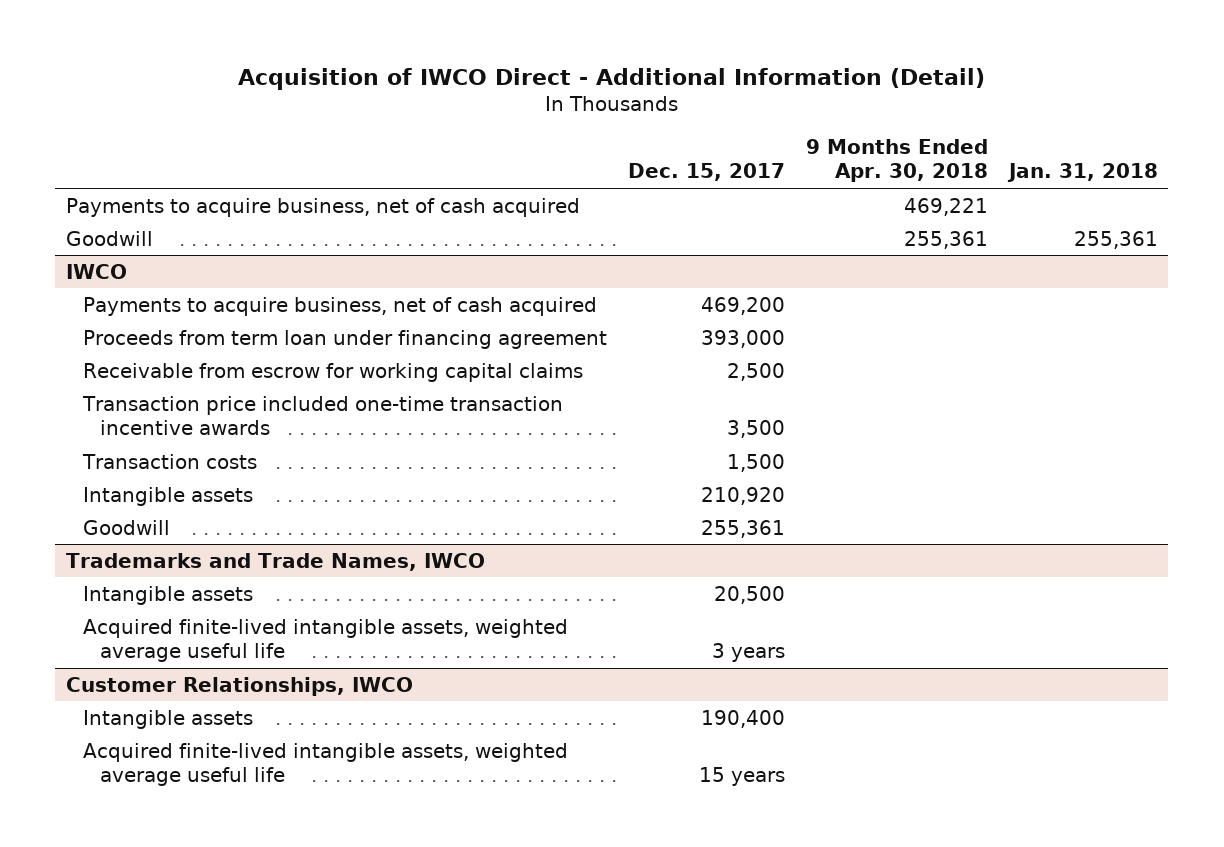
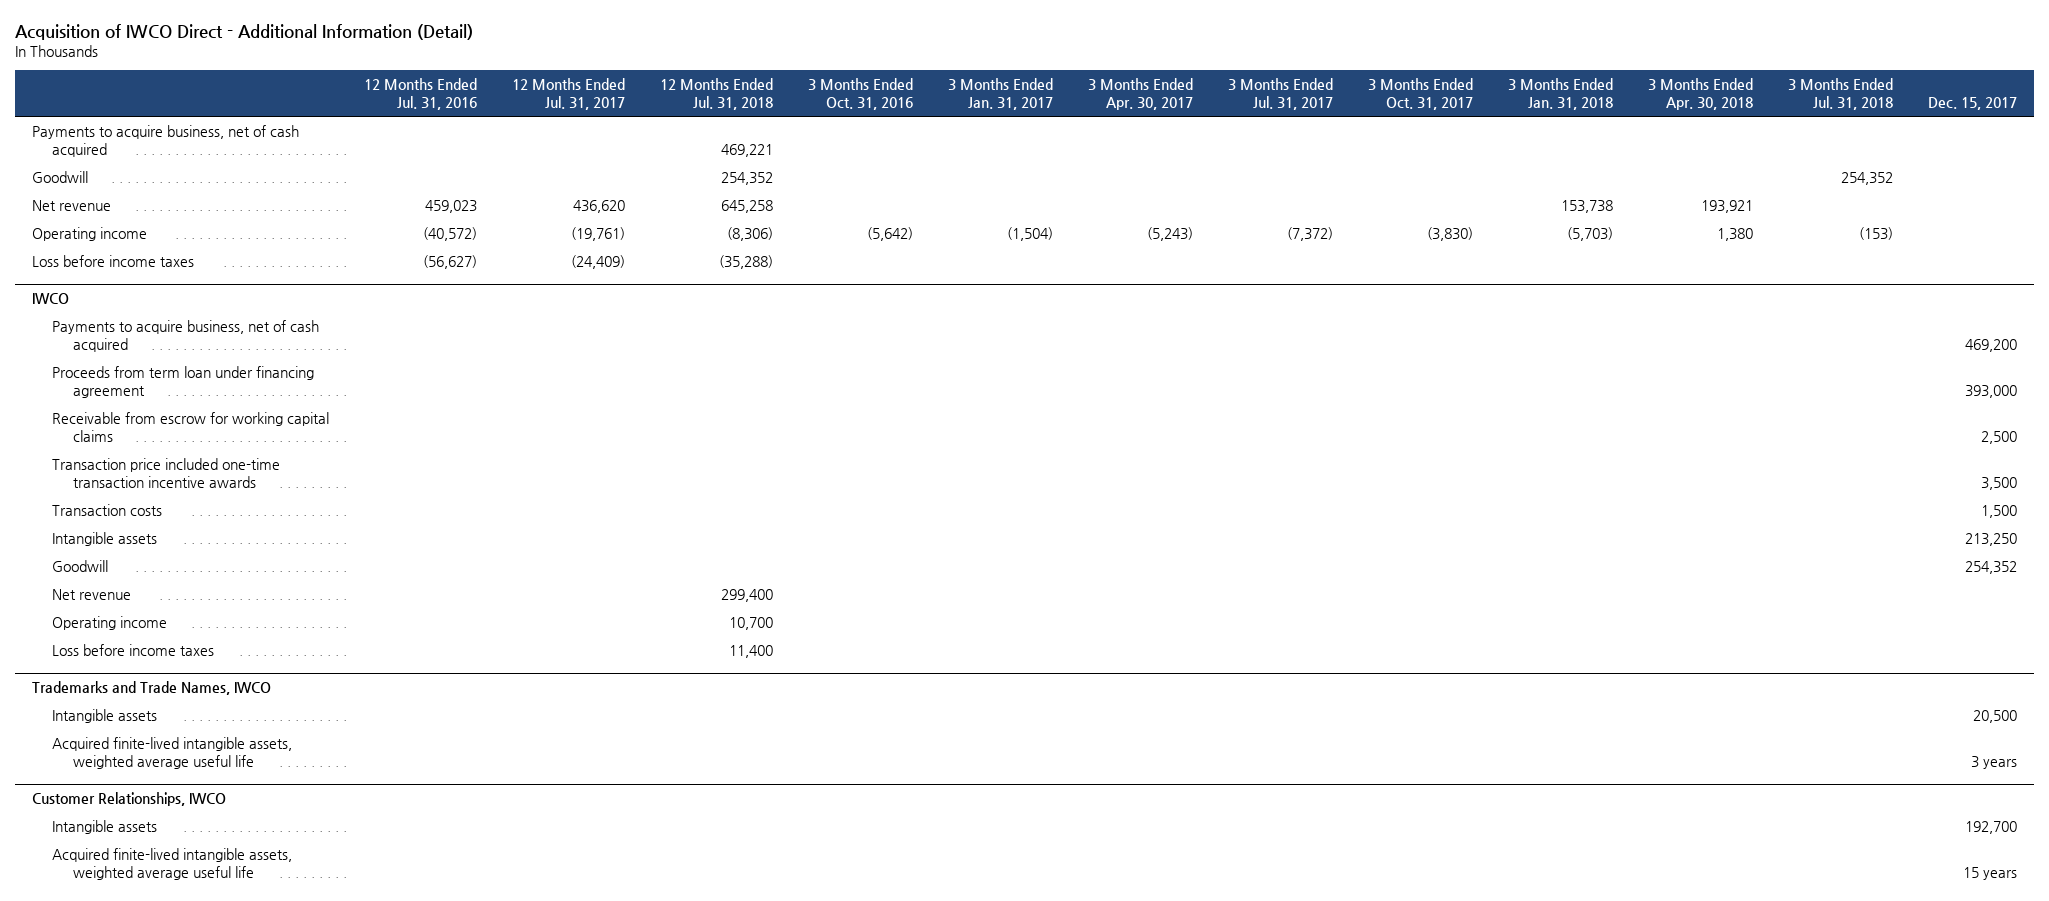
[805,139,988,183] 9 Months Ended Apr. 30, 2018 -> none
[1006,163,1158,183] Jan. 31, 2018 -> none
none -> [364,78,478,111] 12 Months Ended Jul. 31, 2016
none -> [512,78,626,111] 12 Months Ended Jul. 31, 2017
none -> [660,78,774,111] 12 Months Ended Jul. 31, 2018
none -> [808,78,914,111] 3 Months Ended Oct. 31, 2016
none -> [948,78,1054,111] 3 Months Ended Jan. 31, 2017
none -> [1088,78,1194,111] 3 Months Ended Apr. 30, 2017
none -> [1227,78,1333,111] 3 Months Ended Jul. 31, 2017
none -> [1367,78,1473,111] 3 Months Ended Oct. 31, 2017
none -> [1507,78,1613,111] 3 Months Ended Jan. 31, 2018
none -> [1647,78,1753,111] 3 Months Ended Apr. 30, 2018
none -> [1787,78,1893,111] 3 Months Ended Jul. 31, 2018
none -> [32,200,112,212] Net revenue
none -> [32,227,148,242] Operating income
none -> [32,255,195,268] Loss before income taxes
[700,486,785,505] 210,920 -> [1964,533,2017,547] 213,250
[700,519,785,538] 255,361 -> [1964,561,2017,575] 254,352
none -> [52,589,132,601] Net revenue
none -> [52,616,168,631] Operating income
none -> [52,644,215,657] Loss before income taxes
[700,709,785,728] 190,400 -> [1964,821,2017,835] 192,700

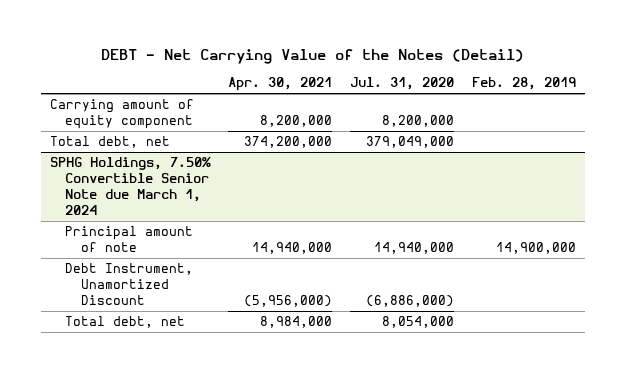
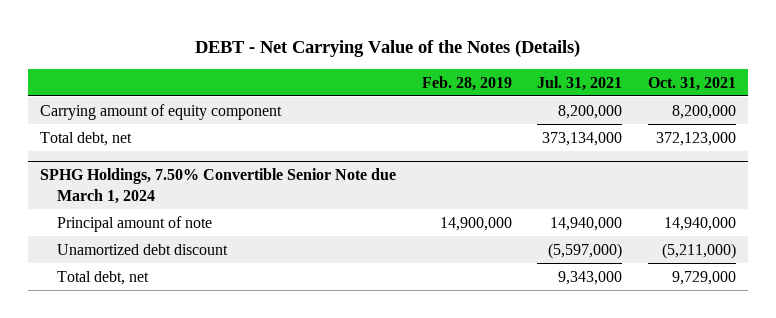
[100,48,524,64] DEBT - Net Carrying Value of the Notes (Detail) -> [195,39,581,57] DEBT - Net Carrying Value of the Notes (Details)
[227,77,332,92] Apr. 30, 2021 -> none
[349,77,454,91] Jul. 31, 2020 -> none
none -> [537,75,623,91] Jul. 31, 2021
none -> [647,76,736,91] Oct. 31, 2021
[65,263,194,306] Debt Instrument, Unamortized Discount -> [56,243,228,255] Unamortized debt discount

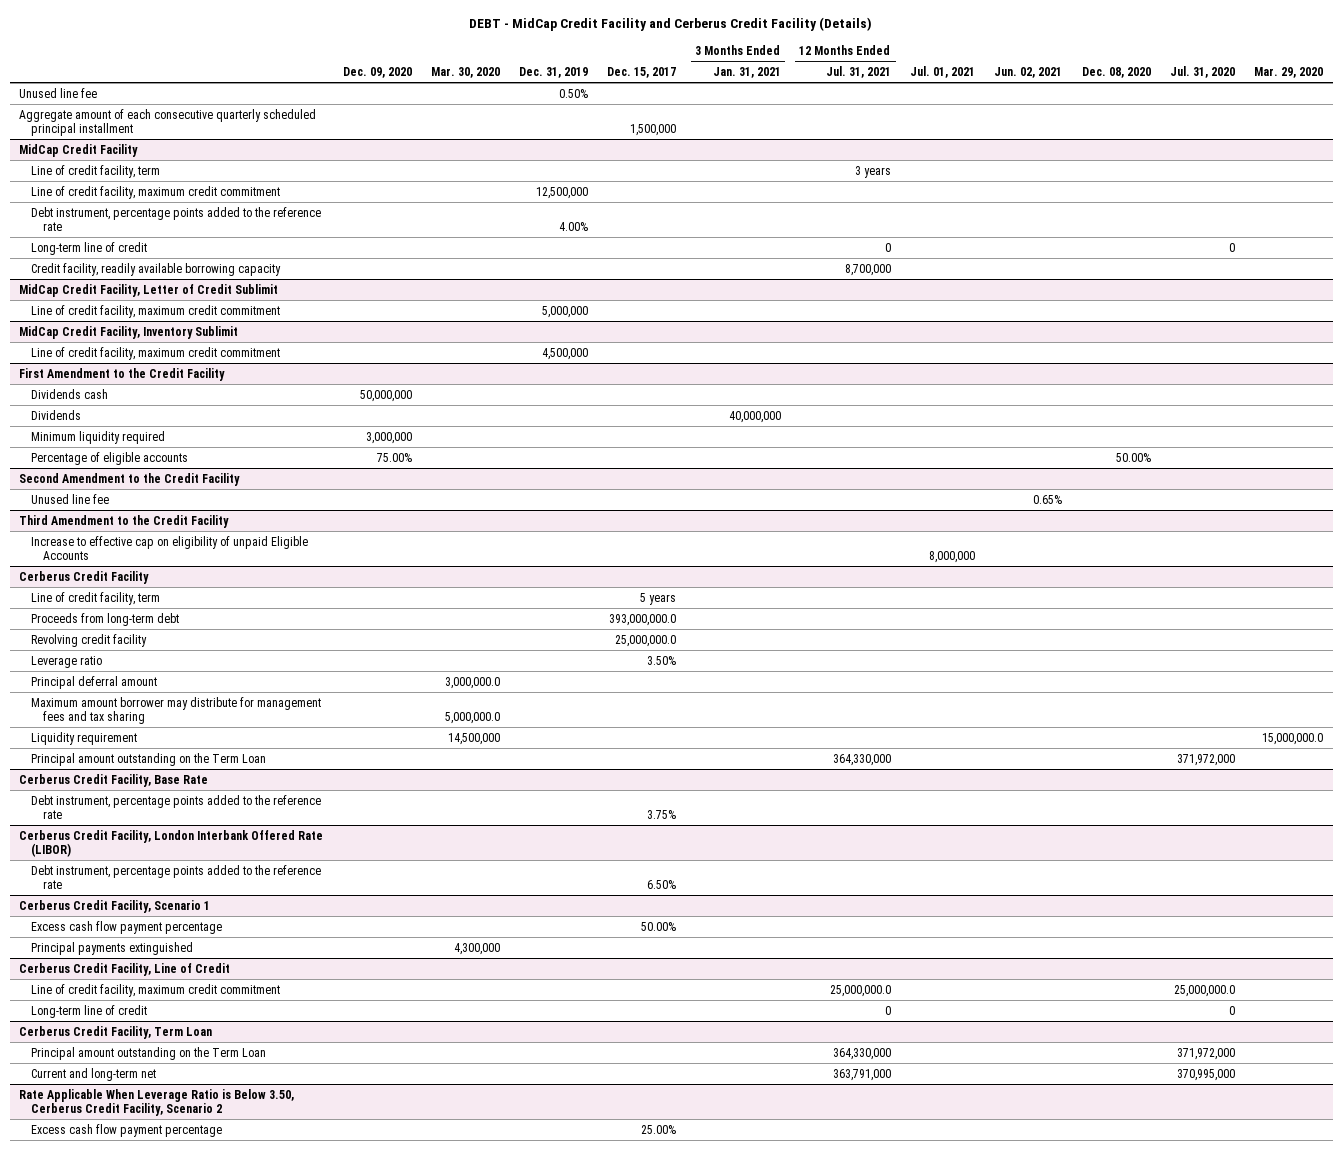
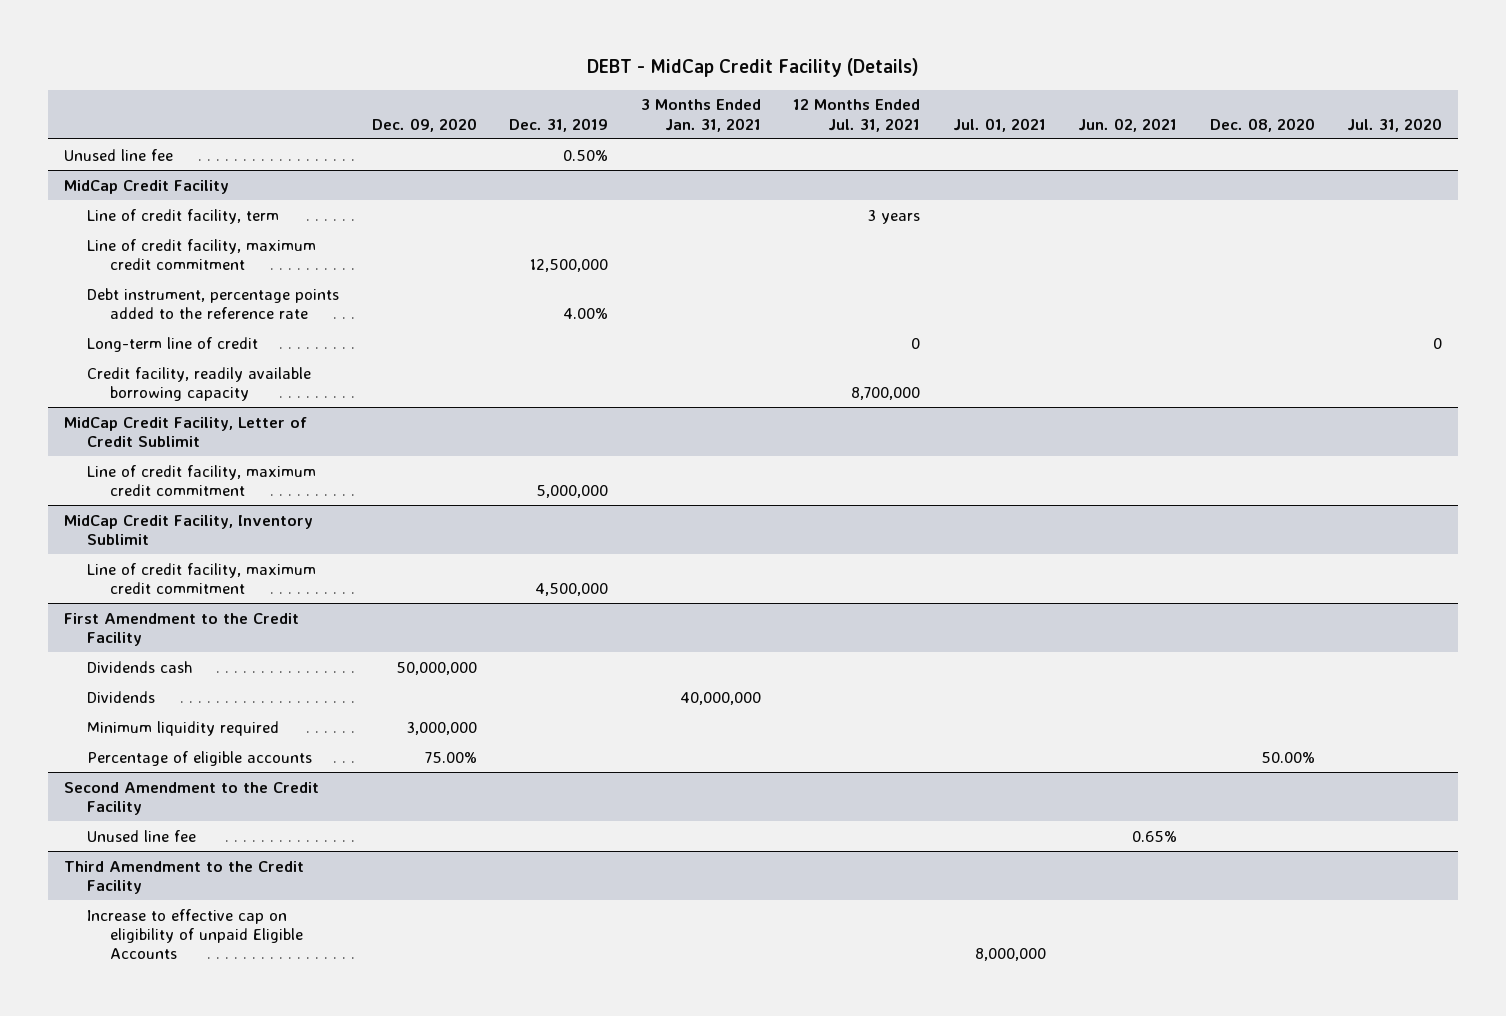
[469,17,873,32] DEBT - MidCap Credit Facility and Cerberus Credit Facility (Details) -> [587,58,920,78] DEBT - MidCap Credit Facility (Details)
[430,67,500,79] Mar. 30, 2020 -> none
[607,67,677,79] Dec. 15, 2017 -> none
[1254,67,1324,79] Mar. 29, 2020 -> none
[19,108,317,136] Aggregate amount of each consecutive quarterly scheduled principal installment -> none
[19,570,150,584] Cerberus Credit Facility -> none
[31,591,161,605] Line of credit facility, term -> none
[31,612,180,626] Proceeds from long-term debt -> none
[31,633,148,647] Revolving credit facility -> none
[31,655,103,668] Leverage ratio -> none
[31,675,158,689] Principal deferral amount -> none
[31,696,322,724] Maximum amount borrower may distribute for management fees and tax sharing -> none
[31,731,138,745] Liquidity requirement -> none
[31,752,267,766] Principal amount outstanding on the Term Loan -> none
[19,773,209,787] Cerberus Credit Facility, Base Rate -> none
[31,794,322,819] Debt instrument, percentage points added to the reference rate -> none
[19,829,324,857] Cerberus Credit Facility, London Interbank Offered Rate (LIBOR) -> none
[31,864,322,889] Debt instrument, percentage points added to the reference rate -> none
[19,899,211,913] Cerberus Credit Facility, Scenario 1 -> none
[31,920,223,934] Excess cash flow payment percentage -> none
[31,941,194,955] Principal payments extinguished -> none
[19,962,231,976] Cerberus Credit Facility, Line of Credit -> none
[31,983,281,997] Line of credit facility, maximum credit commitment -> none
[31,1004,148,1018] Long-term line of credit -> none
[19,1025,213,1039] Cerberus Credit Facility, Term Loan -> none
[31,1046,267,1060] Principal amount outstanding on the Term Loan -> none
[31,1067,157,1081] Current and long-term net -> none
[19,1088,295,1116] Rate Applicable When Leverage Ratio is Below 3.50, Cerberus Credit Facility, Scenario 2 -> none
[31,1123,223,1137] Excess cash flow payment percentage -> none

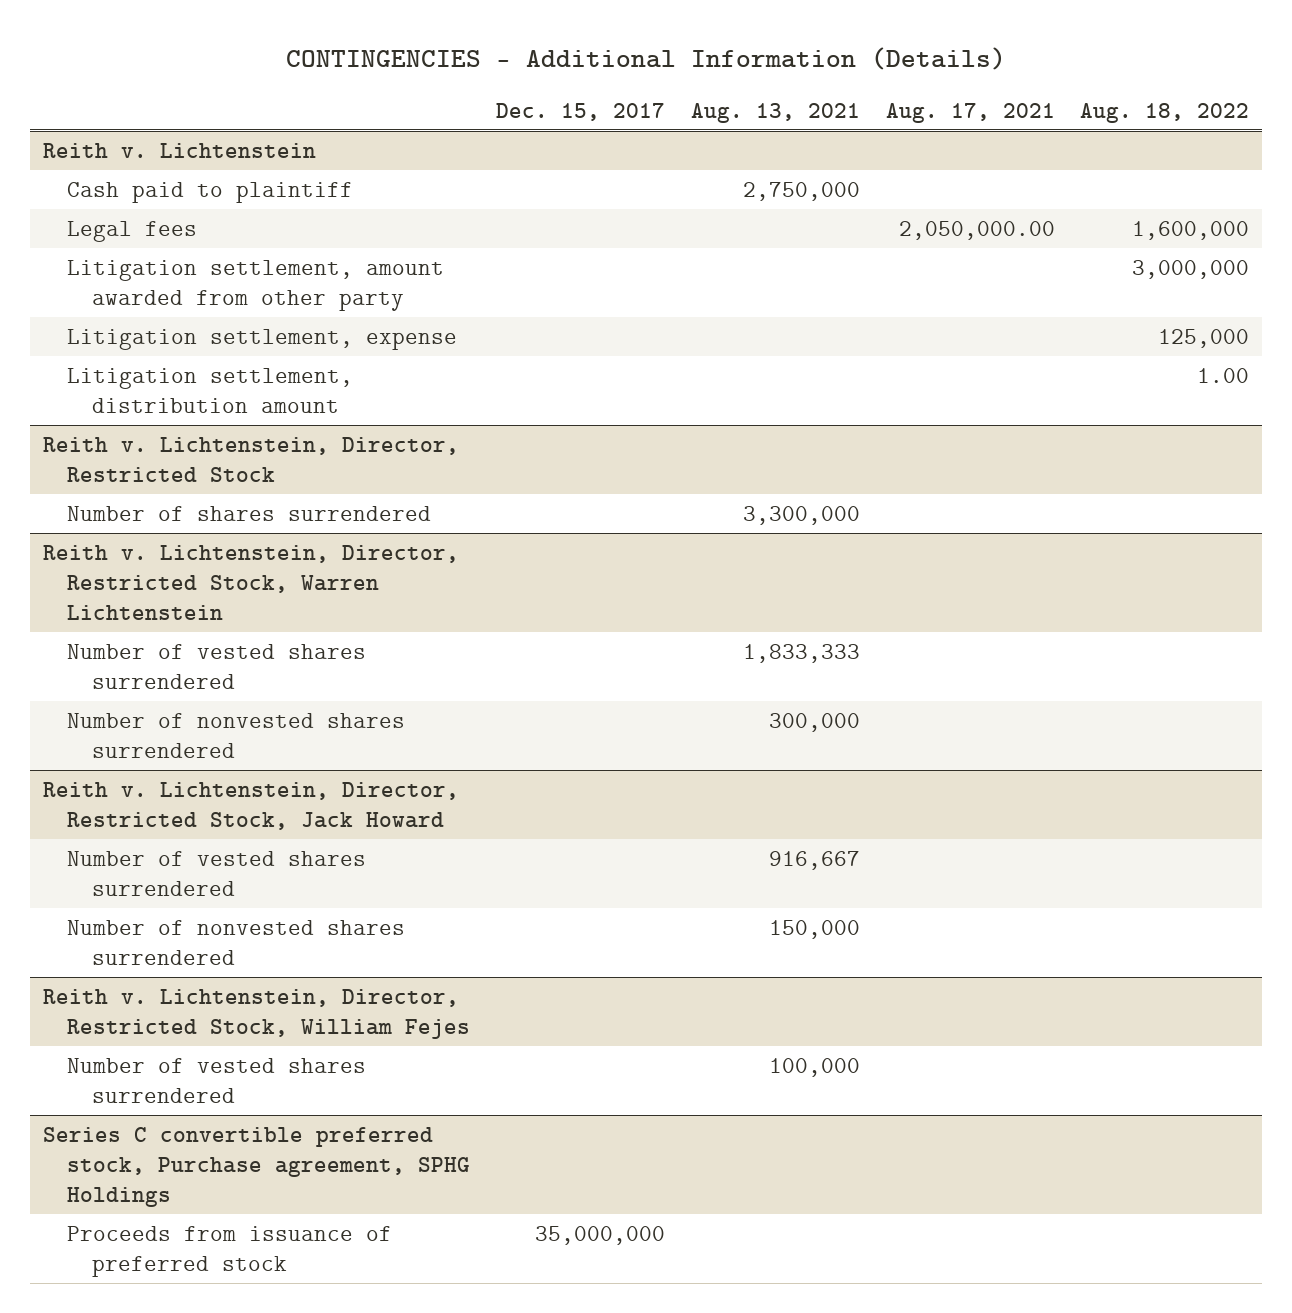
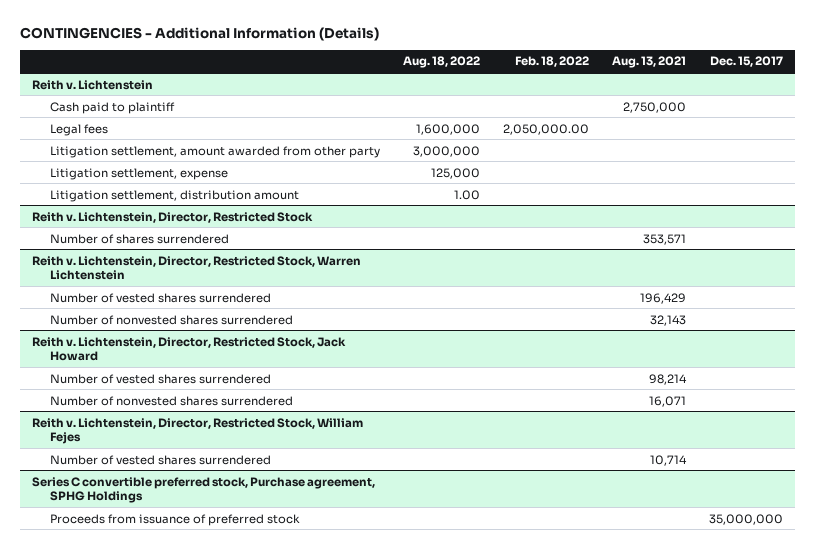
[885,102,1055,123] Aug. 17, 2021 -> none
none -> [515,56,590,68] Feb. 18, 2022
[742,505,860,525] 3,300,000 -> [643,233,687,245] 353,571
[742,643,860,663] 1,833,333 -> [640,292,687,304] 196,429
[768,712,860,732] 300,000 -> [650,314,687,326] 32,143
[768,850,860,870] 916,667 -> [649,373,688,385] 98,214
[768,919,860,939] 150,000 -> [649,395,687,407] 16,071
[768,1057,860,1077] 100,000 -> [650,454,688,466] 10,714

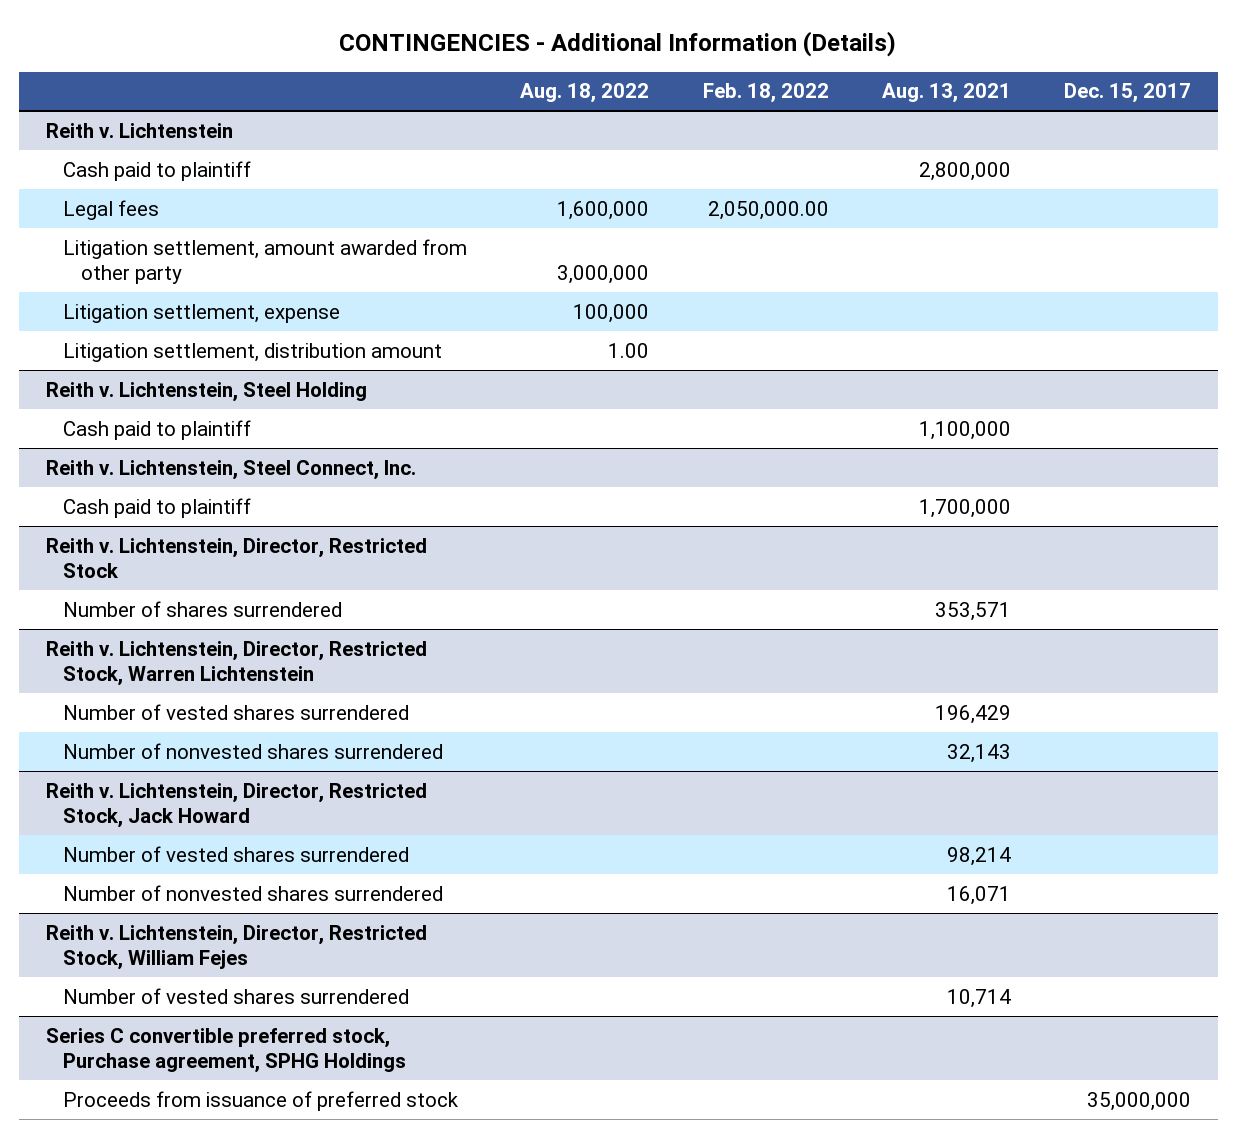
[623,101,687,113] 2,750,000 -> [918,161,1011,181] 2,800,000
[431,167,481,179] 125,000 -> [573,303,650,323] 100,000
none -> [45,381,367,402] Reith v. Lichtenstein, Steel Holding
none -> [63,419,252,440] Cash paid to plaintiff
none -> [45,459,416,480] Reith v. Lichtenstein, Steel Connect, Inc.
none -> [63,497,252,518] Cash paid to plaintiff

